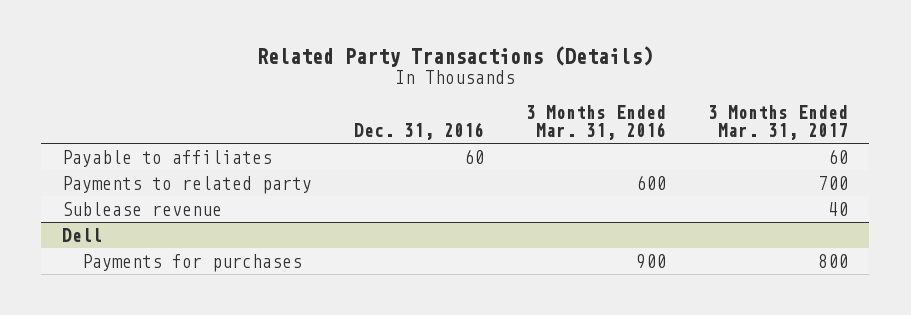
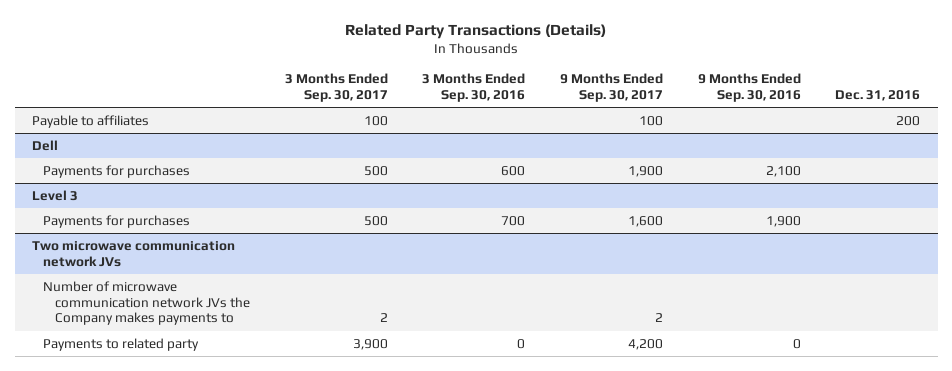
[526,104,667,140] 3 Months Ended Mar. 31, 2016 -> none
[708,104,849,140] 3 Months Ended Mar. 31, 2017 -> none
none -> [284,73,388,103] 3 Months Ended Sep. 30, 2017
none -> [422,73,526,103] 3 Months Ended Sep. 30, 2016
none -> [559,73,663,103] 9 Months Ended Sep. 30, 2017
none -> [697,73,801,103] 9 Months Ended Sep. 30, 2016
[62,175,313,194] Payments to related party -> none
[62,201,223,216] Sublease revenue -> none
[464,148,485,164] 60 -> [896,115,921,126] 200
none -> [32,189,79,201] Level 3
none -> [43,214,191,228] Payments for purchases
none -> [32,240,236,267] Two microwave communication network JVs
none -> [43,280,250,326] Number of microwave communication network JVs the Company makes payments to
none -> [43,337,200,351] Payments to related party

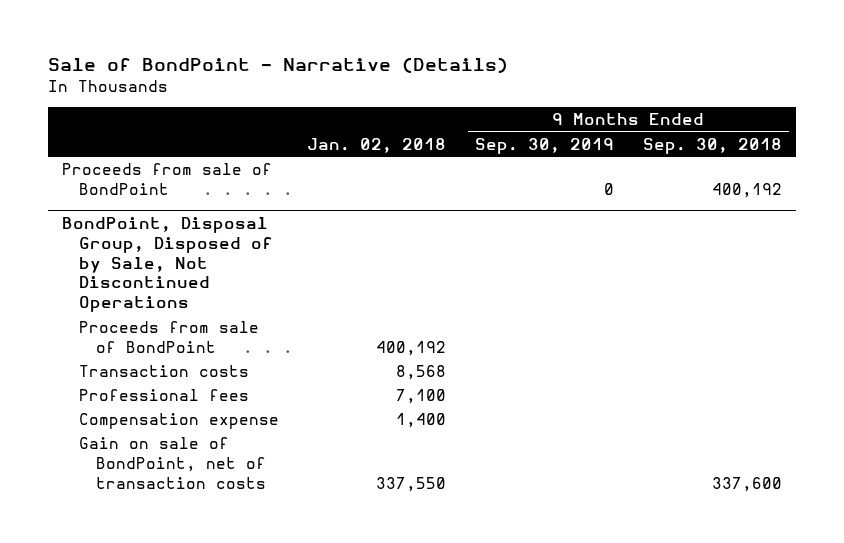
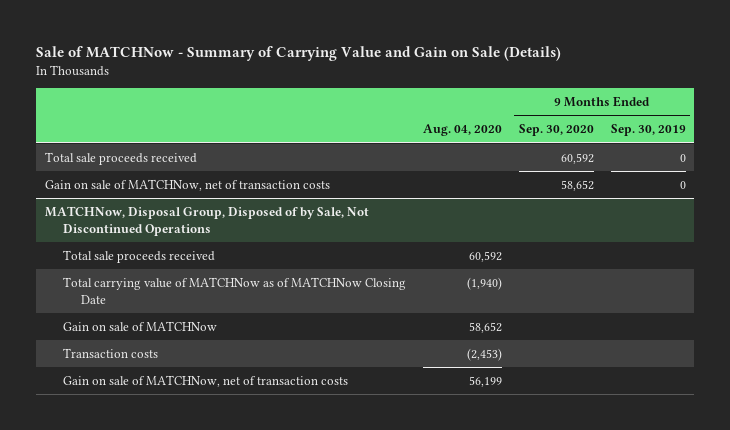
[47,57,508,74] Sale of BondPoint - Narrative (Details) -> [36,45,562,61] Sale of MATCHNow - Summary of Carrying Value and Gain on Sale (Details)
[307,137,447,153] Jan. 02, 2018 -> none
[642,137,782,154] Sep. 30, 2018 -> none
none -> [422,124,502,137] Aug. 04, 2020
none -> [518,124,594,137] Sep. 30, 2020
[61,163,272,195] Proceeds from sale of BondPoint -> [44,151,197,165] Total sale proceeds received
none -> [44,178,330,191] Gain on sale of MATCHNow, net of transaction costs
[61,216,273,313] BondPoint, Disposal Group, Disposed of by Sale, Not Discontinued Operations -> [44,205,369,237] MATCHNow, Disposal Group, Disposed of by Sale, Not Discontinued Operations
[78,321,259,353] Proceeds from sale of BondPoint -> [62,249,215,263] Total sale proceeds received
none -> [62,276,406,305] Total carrying value of MATCHNow as of MATCHNow Closing Date
none -> [62,320,217,331] Gain on sale of MATCHNow
[78,389,249,402] Professional fees -> none
[78,413,279,430] Compensation expense -> none
[78,437,266,489] Gain on sale of BondPoint, net of transaction costs -> [62,374,348,387] Gain on sale of MATCHNow, net of transaction costs

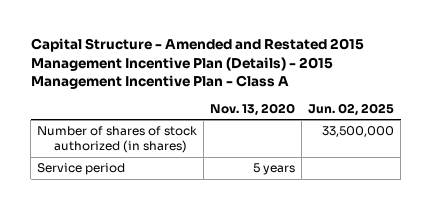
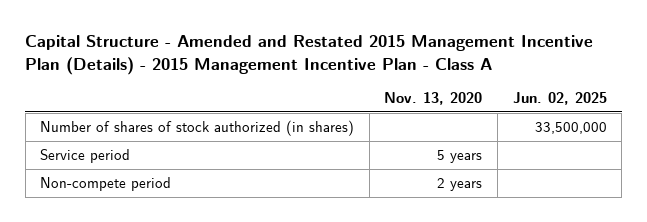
none -> [40,176,172,191] Non-compete period

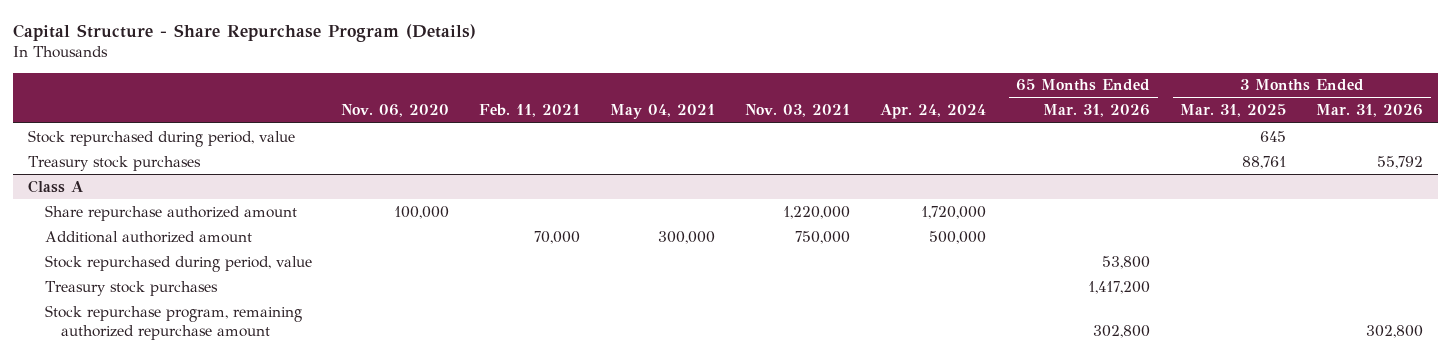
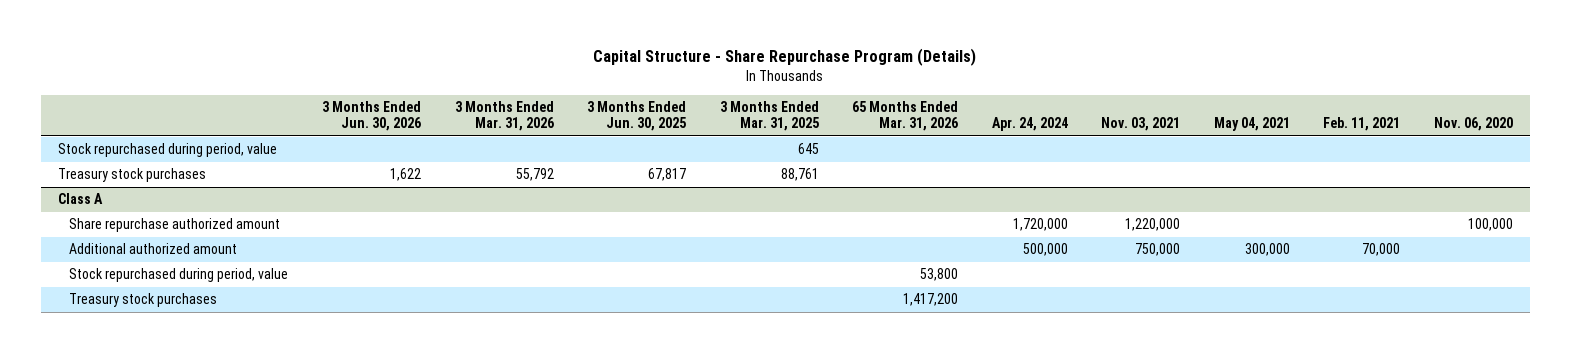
none -> [322,101,422,132] 3 Months Ended Jun. 30, 2026
none -> [587,101,687,132] 3 Months Ended Jun. 30, 2025
[44,304,302,340] Stock repurchase program, remaining authorized repurchase amount -> none

